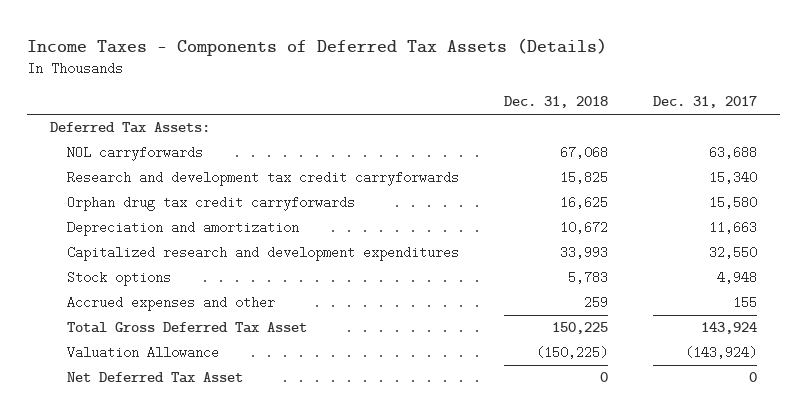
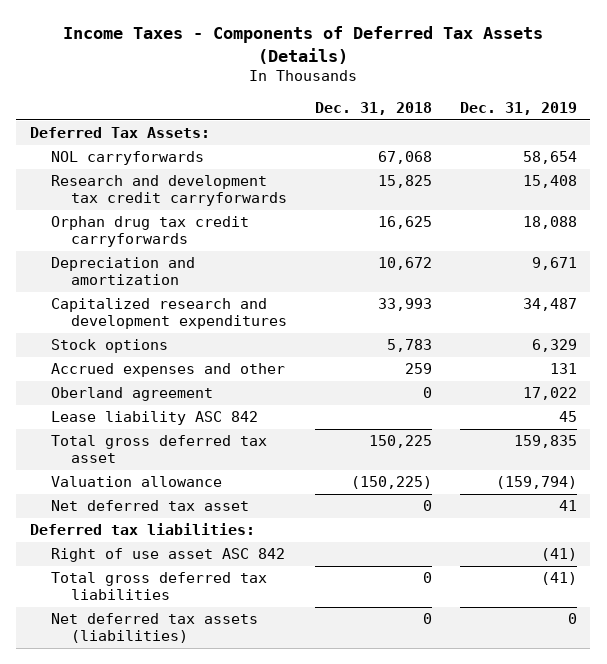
[653,96,758,109] Dec. 31, 2017 -> none
none -> [459,102,577,116] Dec. 31, 2019
none -> [50,387,213,402] Oberland agreement
none -> [50,411,258,426] Lease liability ASC 842
[66,322,307,334] Total Gross Deferred Tax Asset -> [50,435,267,464] Total gross deferred tax asset
[66,346,219,360] Valuation Allowance -> [50,476,222,488] Valuation allowance
[66,372,243,384] Net Deferred Tax Asset -> [50,500,249,512] Net deferred tax asset
none -> [30,523,256,536] Deferred tax liabilities:
none -> [50,548,285,563] Right of use asset ASC 842
none -> [50,572,267,601] Total gross deferred tax liabilities
none -> [50,613,258,644] Net deferred tax assets (liabilities)

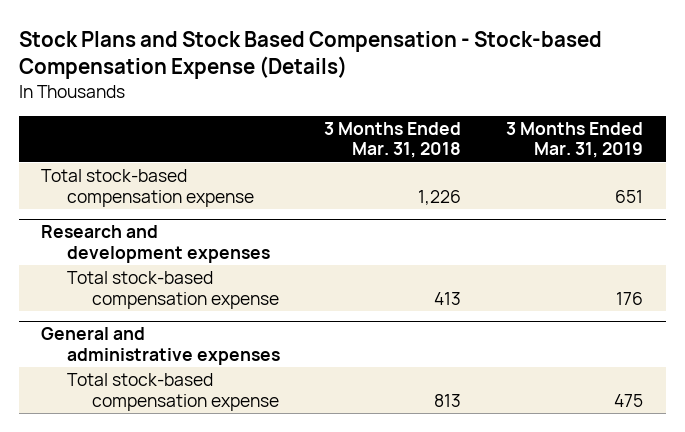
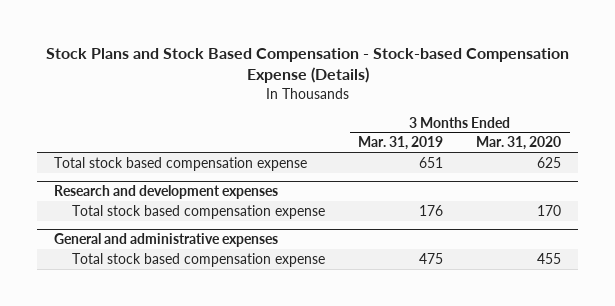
[324,121,462,159] 3 Months Ended Mar. 31, 2018 -> none
none -> [476,136,562,151] Mar. 31, 2020
[41,168,254,207] Total stock-based compensation expense -> [53,156,307,171] Total stock based compensation expense
[66,270,280,309] Total stock-based compensation expense -> [72,204,326,219] Total stock based compensation expense
[66,372,280,411] Total stock-based compensation expense -> [72,252,326,267] Total stock based compensation expense

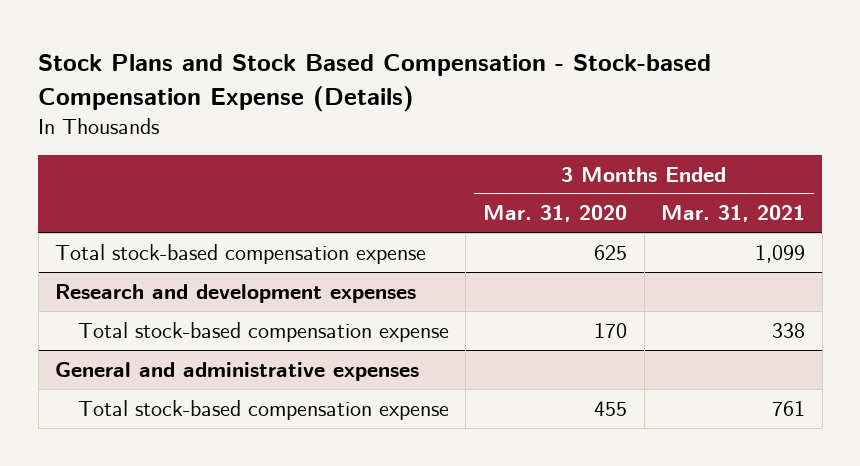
[358,136,444,151] Mar. 31, 2019 -> none
none -> [661,205,806,223] Mar. 31, 2021
[53,156,307,171] Total stock based compensation expense -> [55,243,427,264] Total stock-based compensation expense
[72,204,326,219] Total stock based compensation expense -> [77,321,449,342] Total stock-based compensation expense
[72,252,326,267] Total stock based compensation expense -> [77,399,449,420] Total stock-based compensation expense

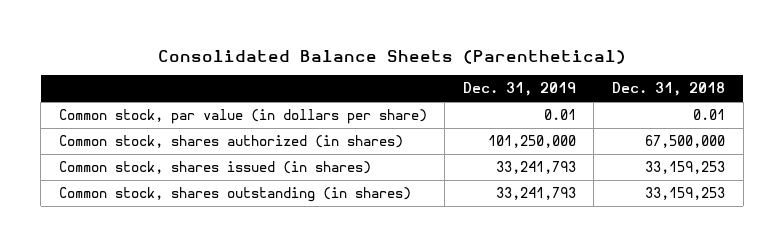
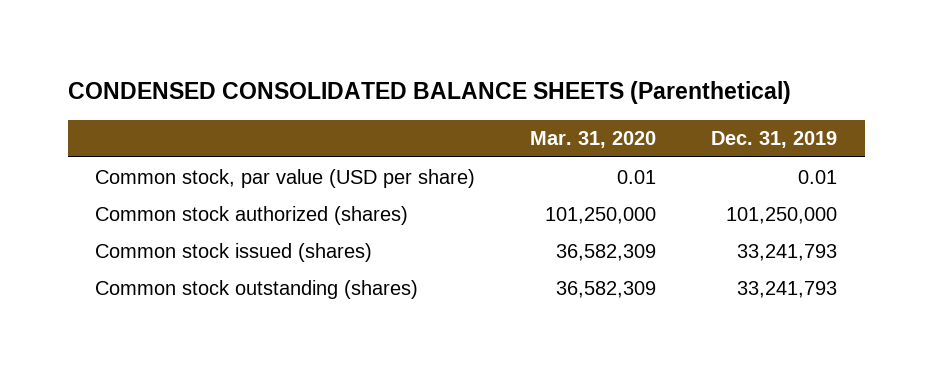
[157,49,626,64] Consolidated Balance Sheets (Parenthetical) -> [67,81,791,105] CONDENSED CONSOLIDATED BALANCE SHEETS (Parenthetical)
[612,82,726,97] Dec. 31, 2018 -> none
none -> [530,131,657,149] Mar. 31, 2020
[58,109,427,125] Common stock, par value (in dollars per share) -> [95,168,476,188] Common stock, par value (USD per share)
[58,135,403,149] Common stock, shares authorized (in shares) -> [95,205,409,225] Common stock authorized (shares)
[58,161,371,175] Common stock, shares issued (in shares) -> [95,242,373,262] Common stock issued (shares)
[58,187,411,203] Common stock, shares outstanding (in shares) -> [95,279,419,299] Common stock outstanding (shares)

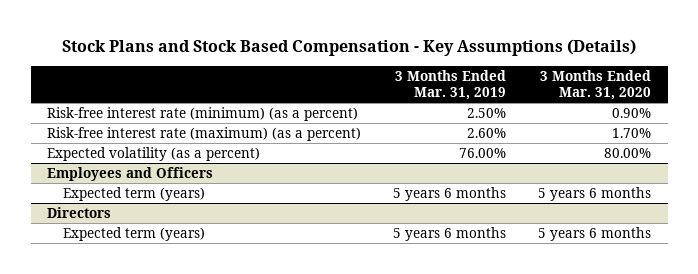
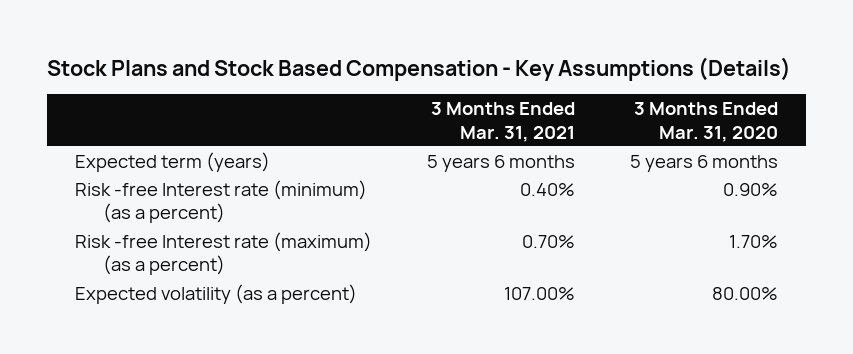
[395,69,507,101] 3 Months Ended Mar. 31, 2019 -> none
none -> [430,102,575,142] 3 Months Ended Mar. 31, 2021
[46,107,358,122] Risk-free interest rate (minimum) (as a percent) -> none
[46,127,361,142] Risk-free interest rate (maximum) (as a percent) -> none
[46,167,213,182] Employees and Officers -> none
[46,207,111,219] Directors -> none
[62,227,205,242] Expected term (years) -> none
none -> [74,179,367,224] Risk -free Interest rate (minimum) (as a percent)
none -> [74,231,372,276] Risk -free Interest rate (maximum) (as a percent)
[46,147,260,162] Expected volatility (as a percent) -> [74,283,357,304] Expected volatility (as a percent)

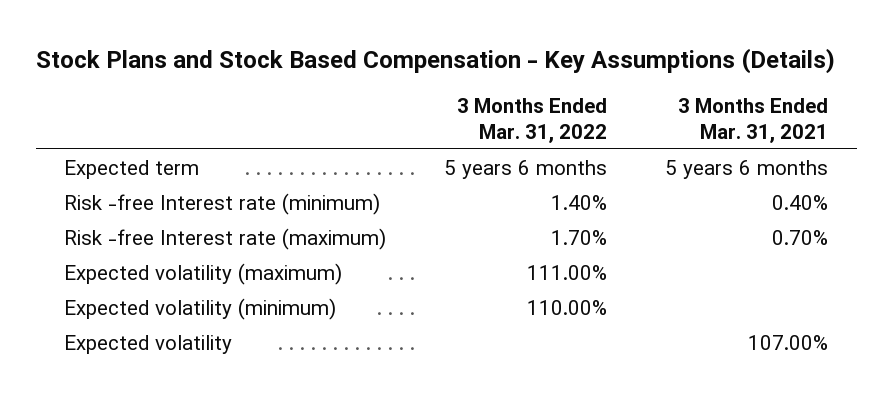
[634,102,779,142] 3 Months Ended Mar. 31, 2020 -> none
none -> [457,98,608,143] 3 Months Ended Mar. 31, 2022
[74,151,270,172] Expected term (years) -> [64,159,200,179] Expected term
[74,179,367,224] Risk -free Interest rate (minimum) (as a percent) -> [64,192,381,215] Risk -free Interest rate (minimum)
[74,231,372,276] Risk -free Interest rate (maximum) (as a percent) -> [64,227,387,250] Risk -free Interest rate (maximum)
none -> [64,262,343,285] Expected volatility (maximum)
none -> [64,297,337,320] Expected volatility (minimum)
[74,283,357,304] Expected volatility (as a percent) -> [64,334,233,354] Expected volatility

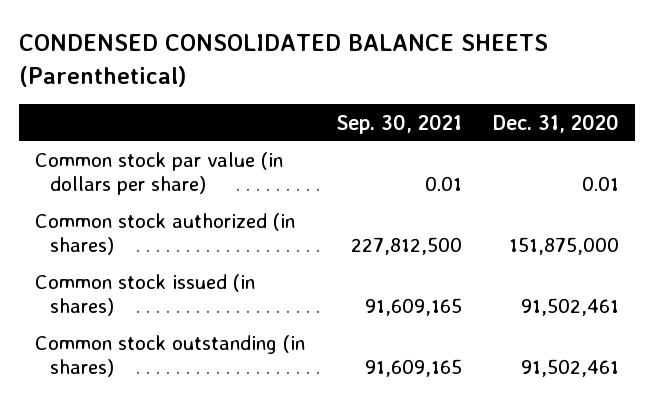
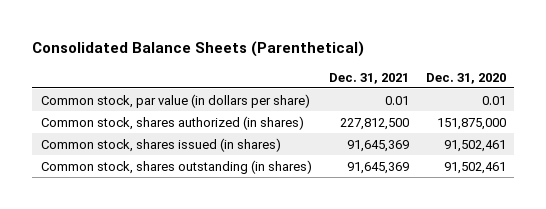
[18,34,548,87] CONDENSED CONSOLIDATED BALANCE SHEETS (Parenthetical) -> [32,40,365,57] Consolidated Balance Sheets (Parenthetical)
[335,113,462,134] Sep. 30, 2021 -> none
none -> [328,72,409,84] Dec. 31, 2021
[34,152,283,196] Common stock par value (in dollars per share) -> [40,93,310,108] Common stock, par value (in dollars per share)
[34,213,295,256] Common stock authorized (in shares) -> [40,115,304,130] Common stock, shares authorized (in shares)
[34,274,255,317] Common stock issued (in shares) -> [40,137,281,152] Common stock, shares issued (in shares)
[34,335,305,378] Common stock outstanding (in shares) -> [40,159,312,174] Common stock, shares outstanding (in shares)

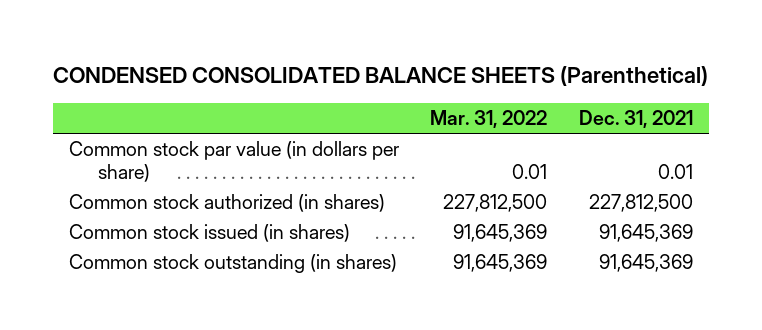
[32,40,365,57] Consolidated Balance Sheets (Parenthetical) -> [53,66,709,87] CONDENSED CONSOLIDATED BALANCE SHEETS (Parenthetical)
[425,72,506,84] Dec. 31, 2020 -> none
none -> [430,109,548,128] Mar. 31, 2022
[40,93,310,108] Common stock, par value (in dollars per share) -> [69,141,400,182] Common stock par value (in dollars per share)
[40,115,304,130] Common stock, shares authorized (in shares) -> [69,194,386,213] Common stock authorized (in shares)
[40,137,281,152] Common stock, shares issued (in shares) -> [69,224,351,243] Common stock issued (in shares)
[40,159,312,174] Common stock, shares outstanding (in shares) -> [69,254,398,274] Common stock outstanding (in shares)

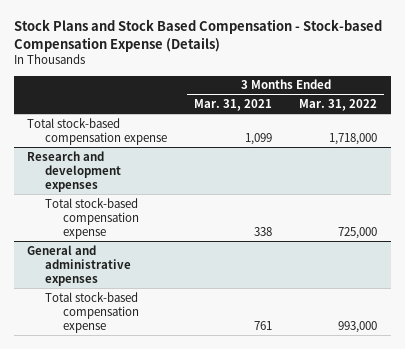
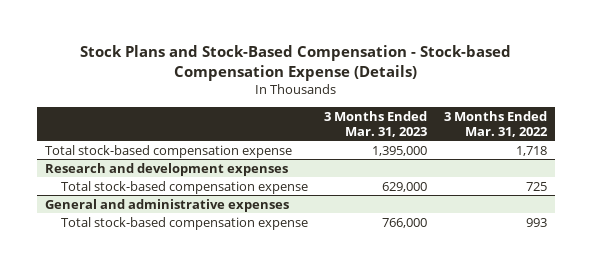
[13,19,382,52] Stock Plans and Stock Based Compensation - Stock-based Compensation Expense (Details) -> [79,44,511,81] Stock Plans and Stock-Based Compensation - Stock-based Compensation Expense (Details)
[194,98,273,111] Mar. 31, 2021 -> none
none -> [324,110,428,137] 3 Months Ended Mar. 31, 2023
[329,132,378,145] 1,718,000 -> [515,145,547,156] 1,718
[338,226,378,239] 725,000 -> [525,181,547,191] 725
[338,320,378,333] 993,000 -> [525,217,547,227] 993

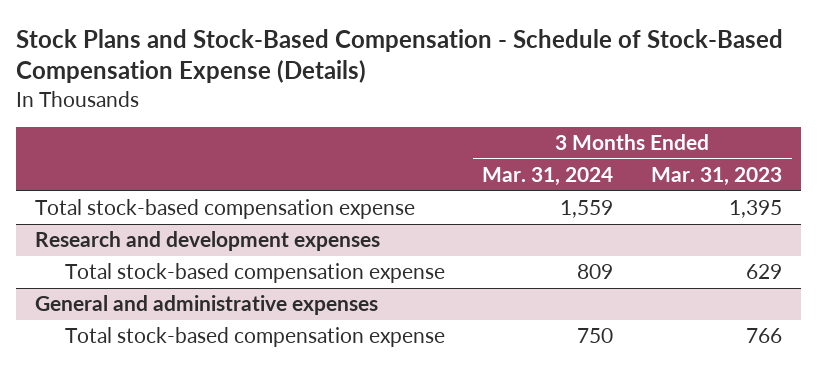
[79,44,511,81] Stock Plans and Stock-Based Compensation - Stock-based Compensation Expense (Details) -> [16,28,784,84] Stock Plans and Stock-Based Compensation - Schedule of Stock-Based Compensation Expense (Details)
[443,110,548,137] 3 Months Ended Mar. 31, 2022 -> none
none -> [482,167,614,187] Mar. 31, 2024
[372,145,428,156] 1,395,000 -> [729,200,783,219] 1,395
[382,181,428,192] 629,000 -> [746,264,783,280] 629
[382,217,428,228] 766,000 -> [746,328,783,344] 766

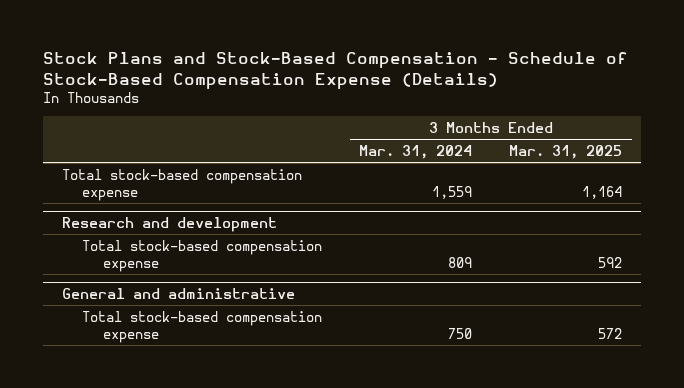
[651,167,783,187] Mar. 31, 2023 -> none
none -> [509,144,623,159] Mar. 31, 2025
[35,231,381,252] Research and development expenses -> [61,217,277,233] Research and development
[35,295,379,316] General and administrative expenses -> [61,288,295,300] General and administrative

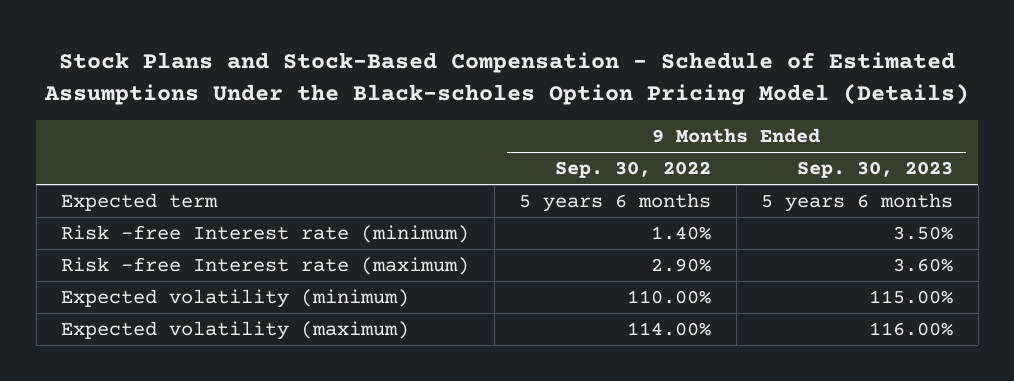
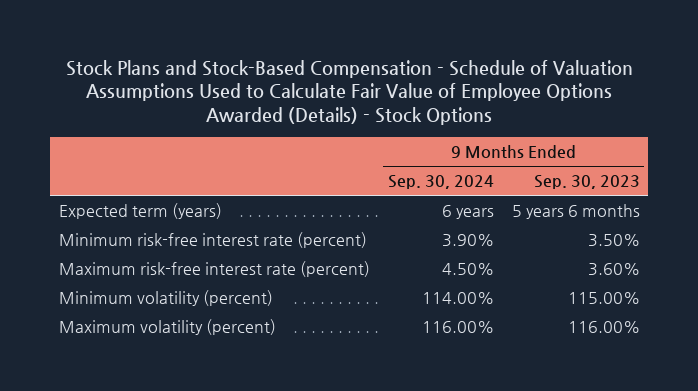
[44,51,970,105] Stock Plans and Stock-Based Compensation - Schedule of Estimated Assumptions Under the Black-scholes Option Pricing Model (Details) -> [66,59,634,126] Stock Plans and Stock-Based Compensation - Schedule of Valuation Assumptions Used to Calculate Fair Value of Employee Options Awarded (Details) - Stock Options
[555,161,712,179] Sep. 30, 2022 -> none
none -> [387,175,494,190] Sep. 30, 2024
[61,192,219,211] Expected term -> [58,203,222,220] Expected term (years)
[61,224,470,243] Risk -free Interest rate (minimum) -> [58,232,367,249] Minimum risk-free interest rate (percent)
[61,256,470,275] Risk -free Interest rate (maximum) -> [58,261,370,278] Maximum risk-free interest rate (percent)
[61,288,410,308] Expected volatility (minimum) -> [58,290,273,307] Minimum volatility (percent)
[61,320,410,340] Expected volatility (maximum) -> [58,319,276,336] Maximum volatility (percent)

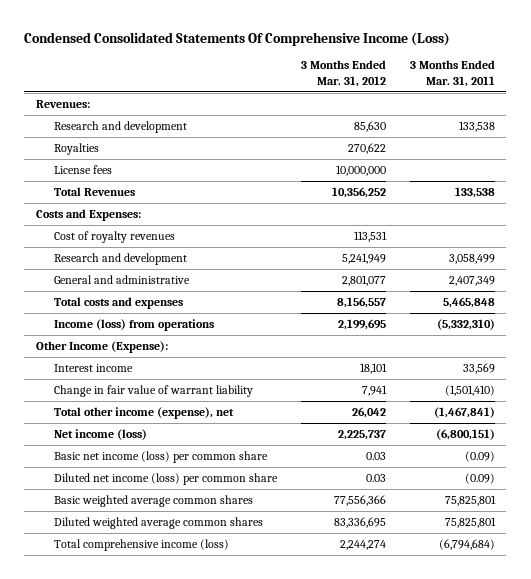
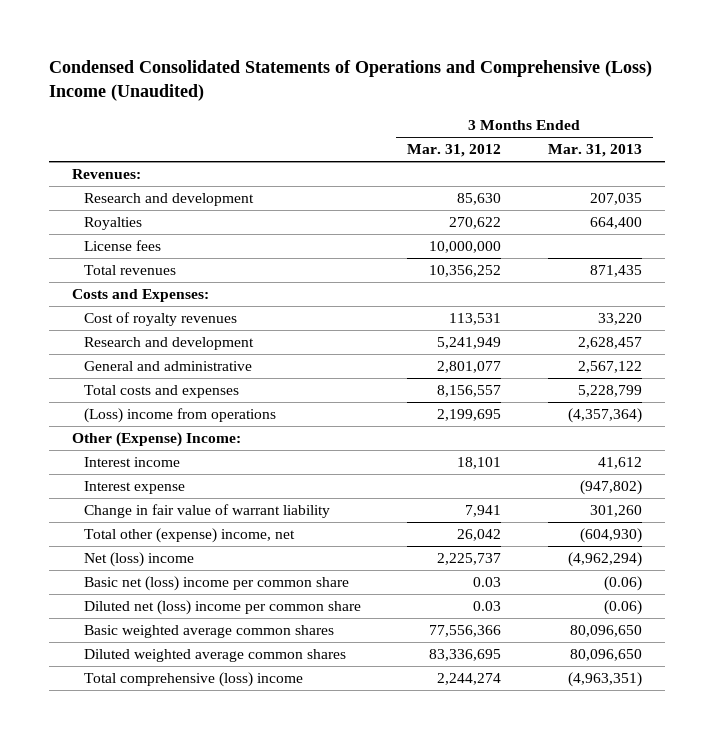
[24,31,451,46] Condensed Consolidated Statements Of Comprehensive Income (Loss) -> [48,59,652,102] Condensed Consolidated Statements of Operations and Comprehensive (Loss) Income (Unaudited)
[409,60,495,87] 3 Months Ended Mar. 31, 2011 -> none
none -> [547,144,642,158] Mar. 31, 2013
[54,186,136,196] Total Revenues -> [83,265,176,276] Total revenues
[54,318,215,331] Income (loss) from operations -> [83,408,276,424] (Loss) income from operations
[36,340,169,353] Other Income (Expense): -> [71,432,241,448] Other (Expense) Income:
none -> [83,481,185,495] Interest expense
[54,406,235,419] Total other income (expense), net -> [83,528,295,544] Total other (expense) income, net
[54,428,148,440] Net income (loss) -> [83,552,194,568] Net (loss) income
[54,450,269,463] Basic net income (loss) per common share -> [83,576,349,592] Basic net (loss) income per common share
[54,472,279,485] Diluted net income (loss) per common share -> [83,600,361,616] Diluted net (loss) income per common share
[54,538,230,551] Total comprehensive income (loss) -> [83,672,303,688] Total comprehensive (loss) income

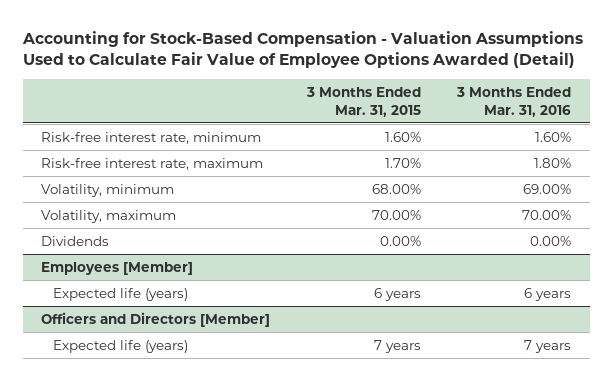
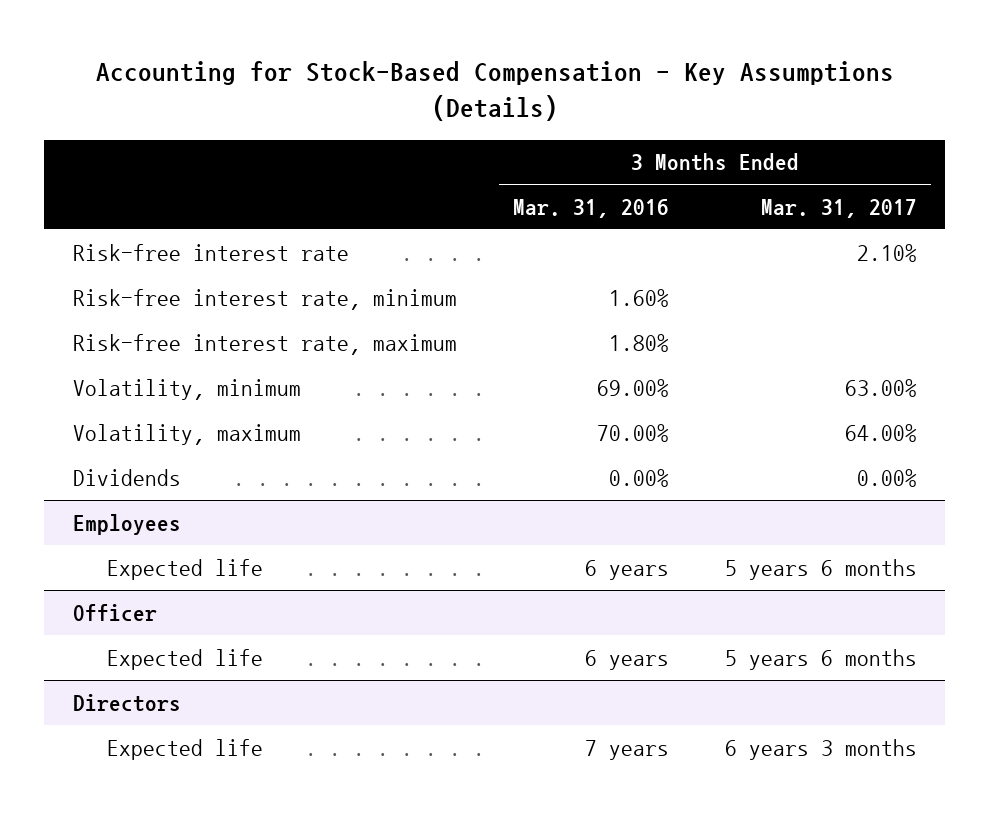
[21,31,583,69] Accounting for Stock-Based Compensation - Valuation Assumptions Used to Calculate Fair Value of Employee Options Awarded (Detail) -> [95,61,894,122] Accounting for Stock-Based Compensation - Key Assumptions (Details)
[305,86,421,117] 3 Months Ended Mar. 31, 2015 -> none
none -> [761,198,918,218] Mar. 31, 2017
none -> [72,243,349,261] Risk-free interest rate
[41,311,271,327] Officers and Directors [Member] -> none
[41,261,194,275] Employees [Member] -> [72,513,181,535] Employees
[52,287,188,301] Expected life (years) -> [106,558,263,580] Expected life
none -> [72,603,157,622] Officer
[52,339,188,353] Expected life (years) -> [106,648,263,670] Expected life
[524,339,572,353] 7 years -> [584,649,669,670] 6 years
none -> [72,693,181,712] Directors
none -> [106,738,263,760] Expected life

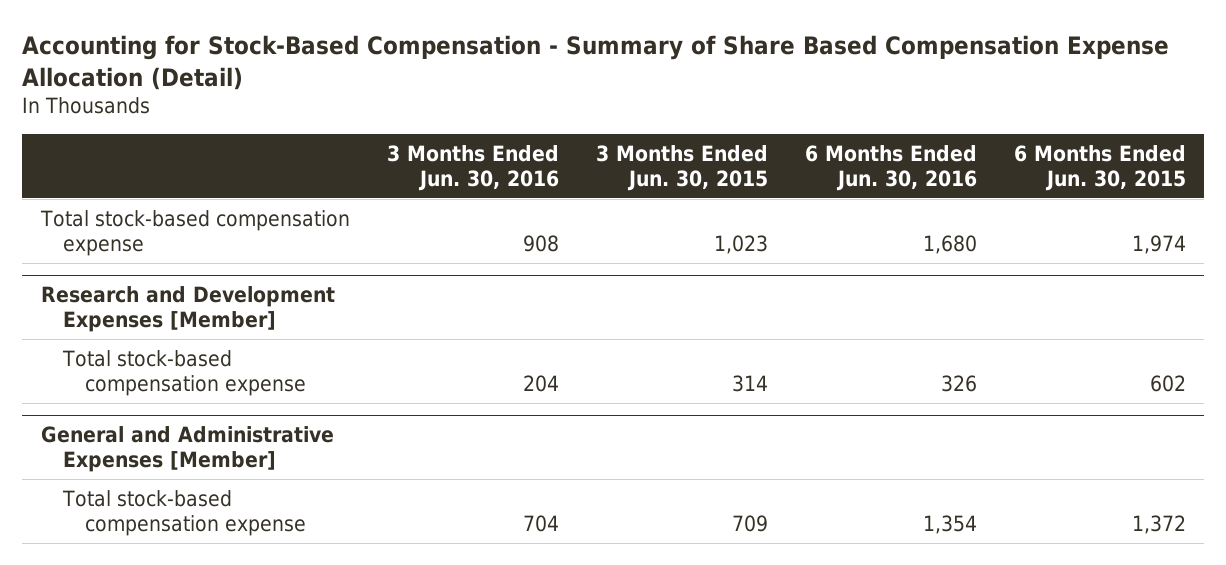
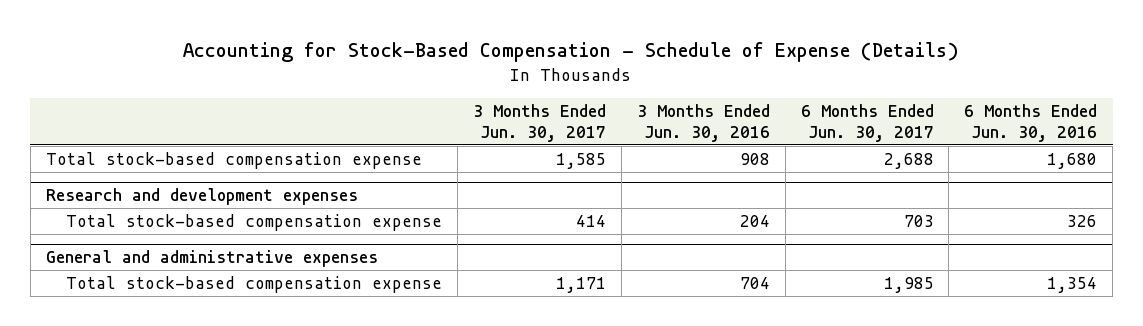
[22,34,1170,90] Accounting for Stock-Based Compensation - Summary of Share Based Compensation Expense Allocation (Detail) -> [183,42,960,63] Accounting for Stock-Based Compensation - Schedule of Expense (Details)
[595,145,768,191] 3 Months Ended Jun. 30, 2015 -> none
[1013,145,1186,191] 6 Months Ended Jun. 30, 2015 -> none
none -> [472,104,606,142] 3 Months Ended Jun. 30, 2017
none -> [800,104,934,142] 6 Months Ended Jun. 30, 2017
[40,286,335,332] Research and Development Expenses [Member] -> [45,188,358,206] Research and development expenses
[40,426,334,472] General and Administrative Expenses [Member] -> [45,250,378,268] General and administrative expenses

